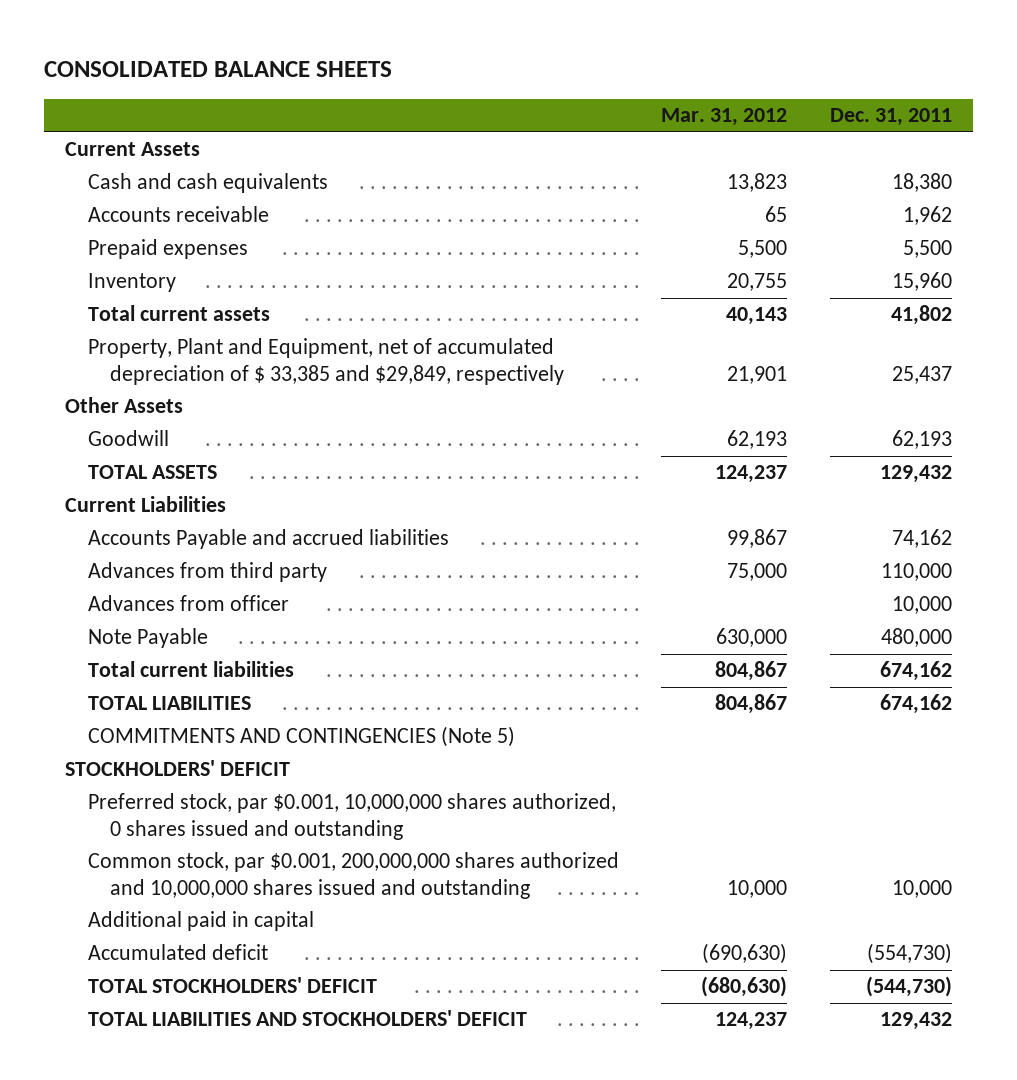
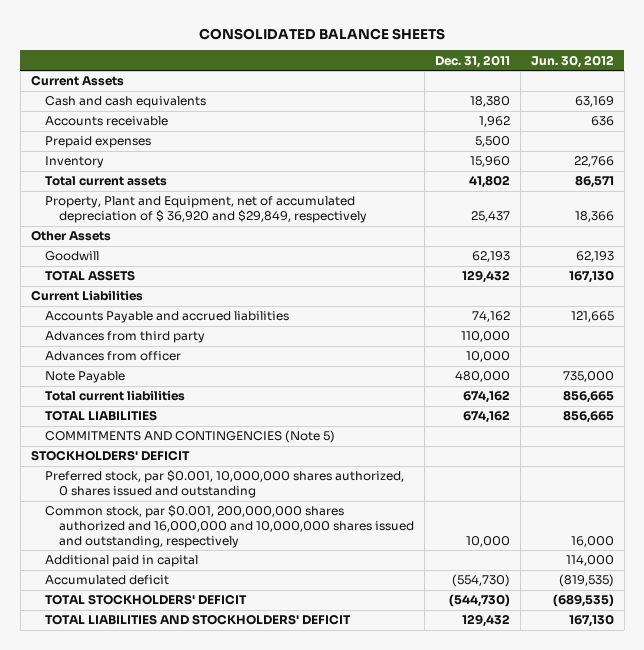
[661,108,788,127] Mar. 31, 2012 -> none
none -> [530,54,614,68] Jun. 30, 2012
[87,338,565,385] Property, Plant and Equipment, net of accumulated depreciation of $ 33,385 and $29,849, respectively -> [44,196,368,224] Property, Plant and Equipment, net of accumulated depreciation of $ 36,920 and $29,849, respectively
[87,852,619,899] Common stock, par $0.001, 200,000,000 shares authorized and 10,000,000 shares issued and outstanding -> [44,505,415,548] Common stock, par $0.001, 200,000,000 shares authorized and 16,000,000 and 10,000,000 shares issued and outstanding, respectively

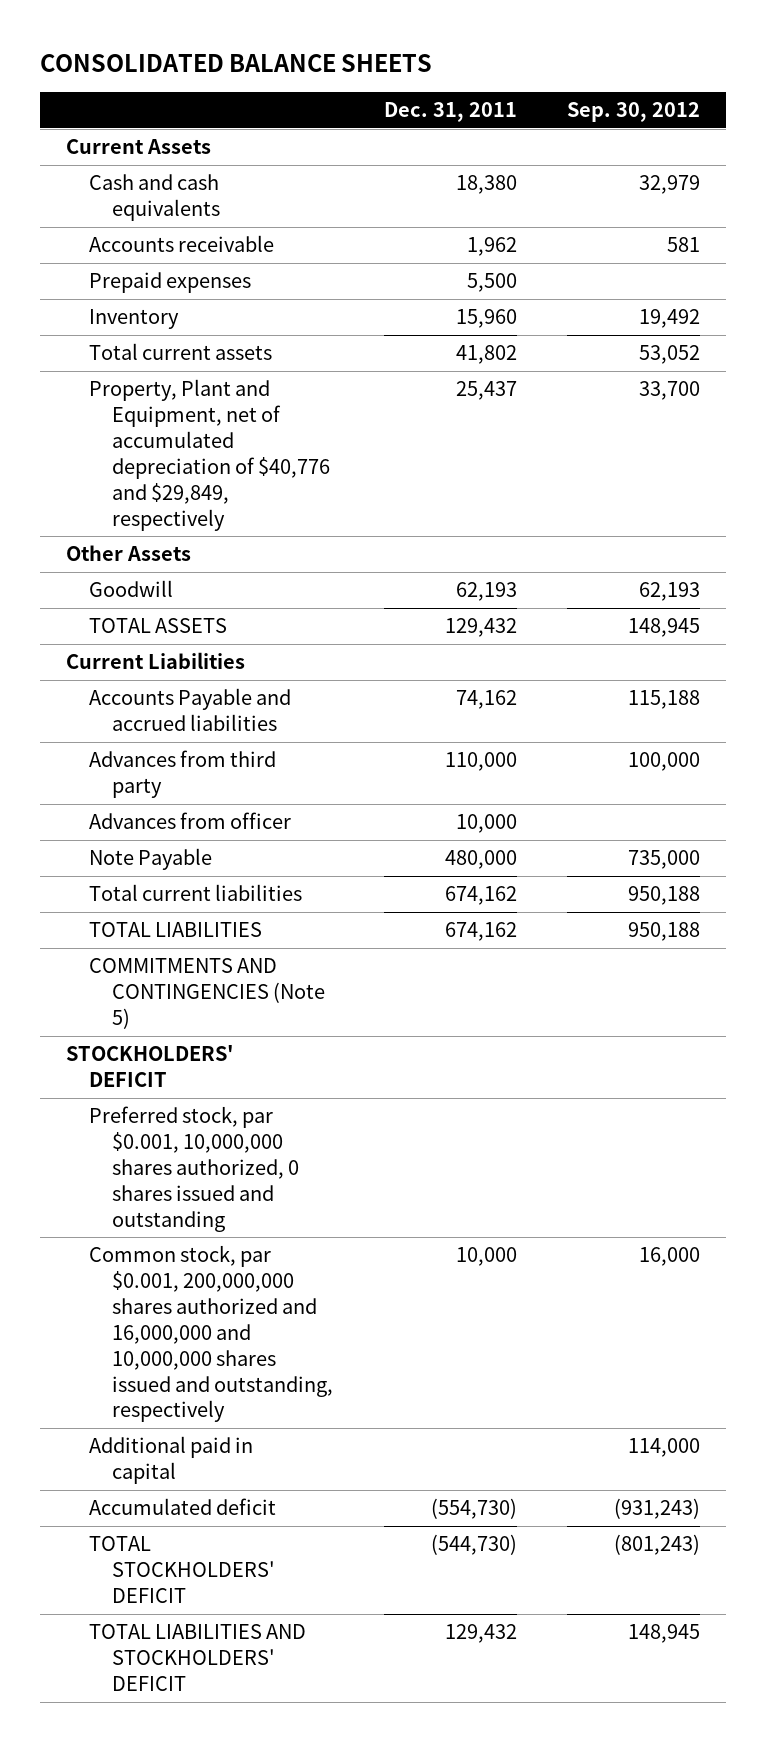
[530,54,614,68] Jun. 30, 2012 -> none
none -> [567,102,701,123] Sep. 30, 2012
[44,196,368,224] Property, Plant and Equipment, net of accumulated depreciation of $ 36,920 and $29,849, respectively -> [89,379,331,531] Property, Plant and Equipment, net of accumulated depreciation of $40,776 and $29,849, respectively

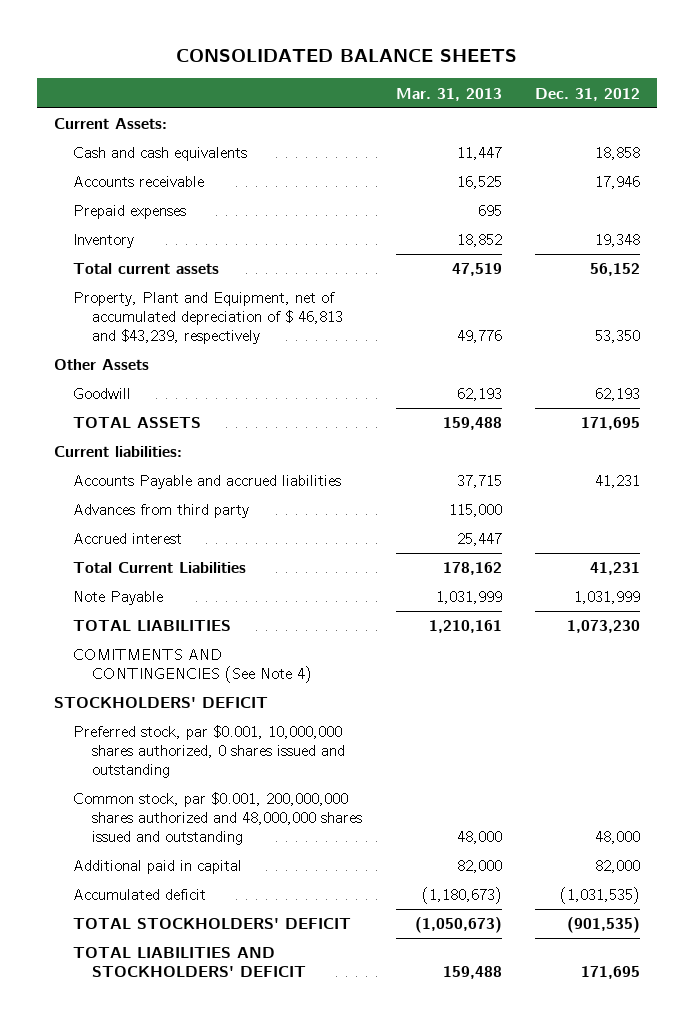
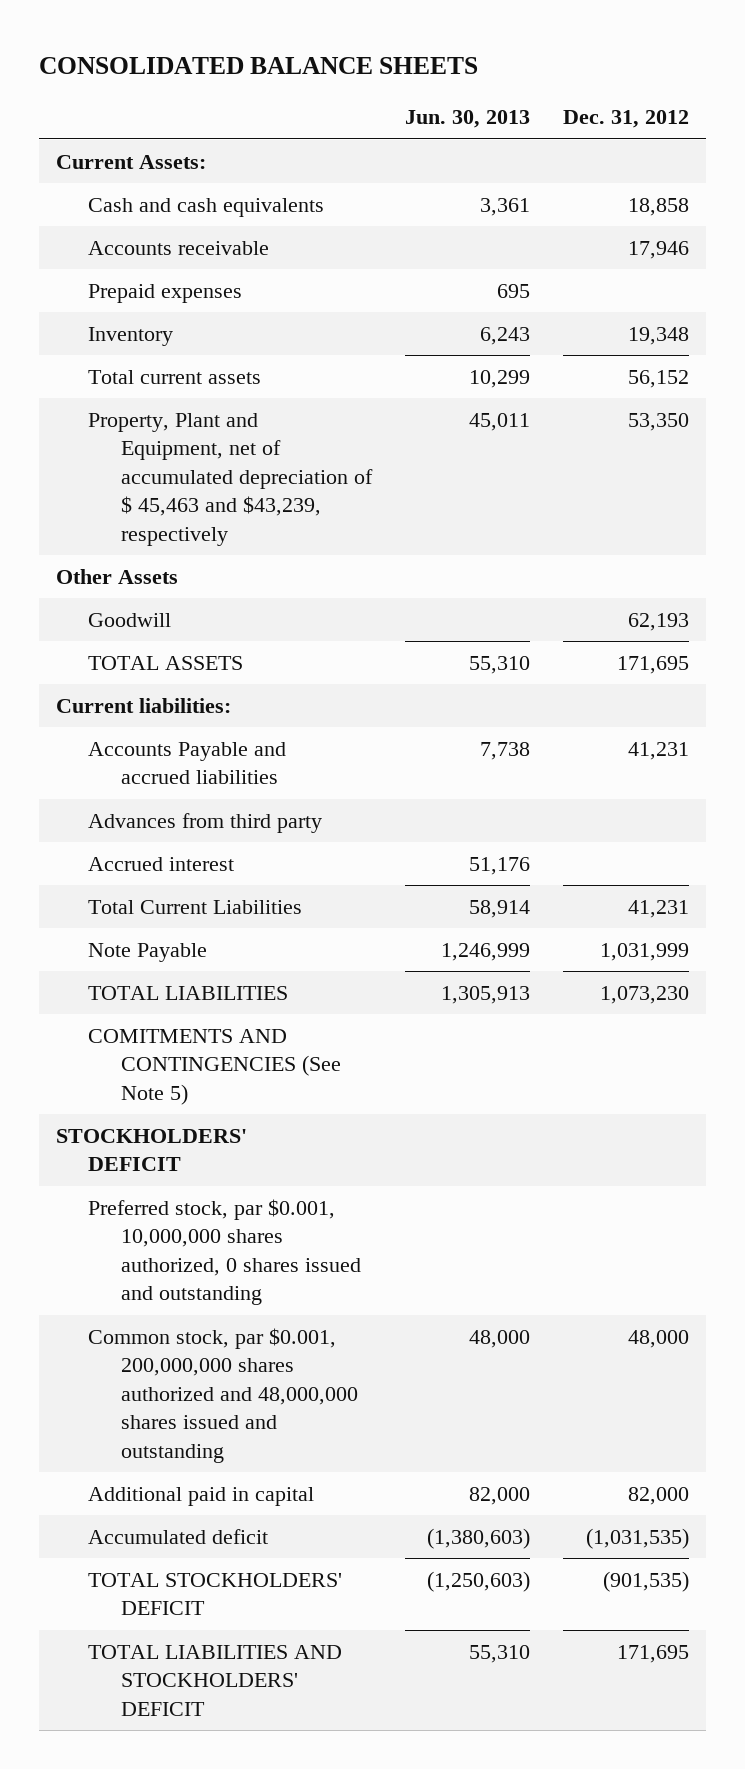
[395,87,502,101] Mar. 31, 2013 -> none
none -> [404,110,530,129] Jun. 30, 2013
[73,292,344,344] Property, Plant and Equipment, net of accumulated depreciation of $ 46,813 and $43,239, respectively -> [88,412,373,546] Property, Plant and Equipment, net of accumulated depreciation of $ 45,463 and $43,239, respectively
[73,649,313,683] COMITMENTS AND CONTINGENCIES (See Note 4) -> [88,1028,341,1105] COMITMENTS AND CONTINGENCIES (See Note 5)

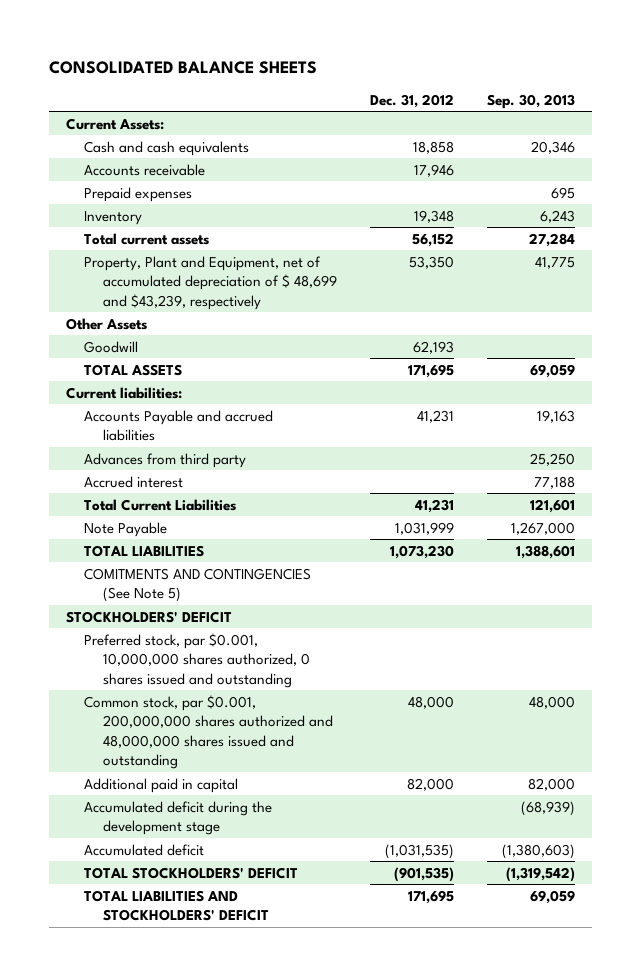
[404,110,530,129] Jun. 30, 2013 -> none
none -> [487,93,576,109] Sep. 30, 2013
[88,412,373,546] Property, Plant and Equipment, net of accumulated depreciation of $ 45,463 and $43,239, respectively -> [84,255,337,310] Property, Plant and Equipment, net of accumulated depreciation of $ 48,699 and $43,239, respectively
none -> [84,800,273,836] Accumulated deficit during the development stage

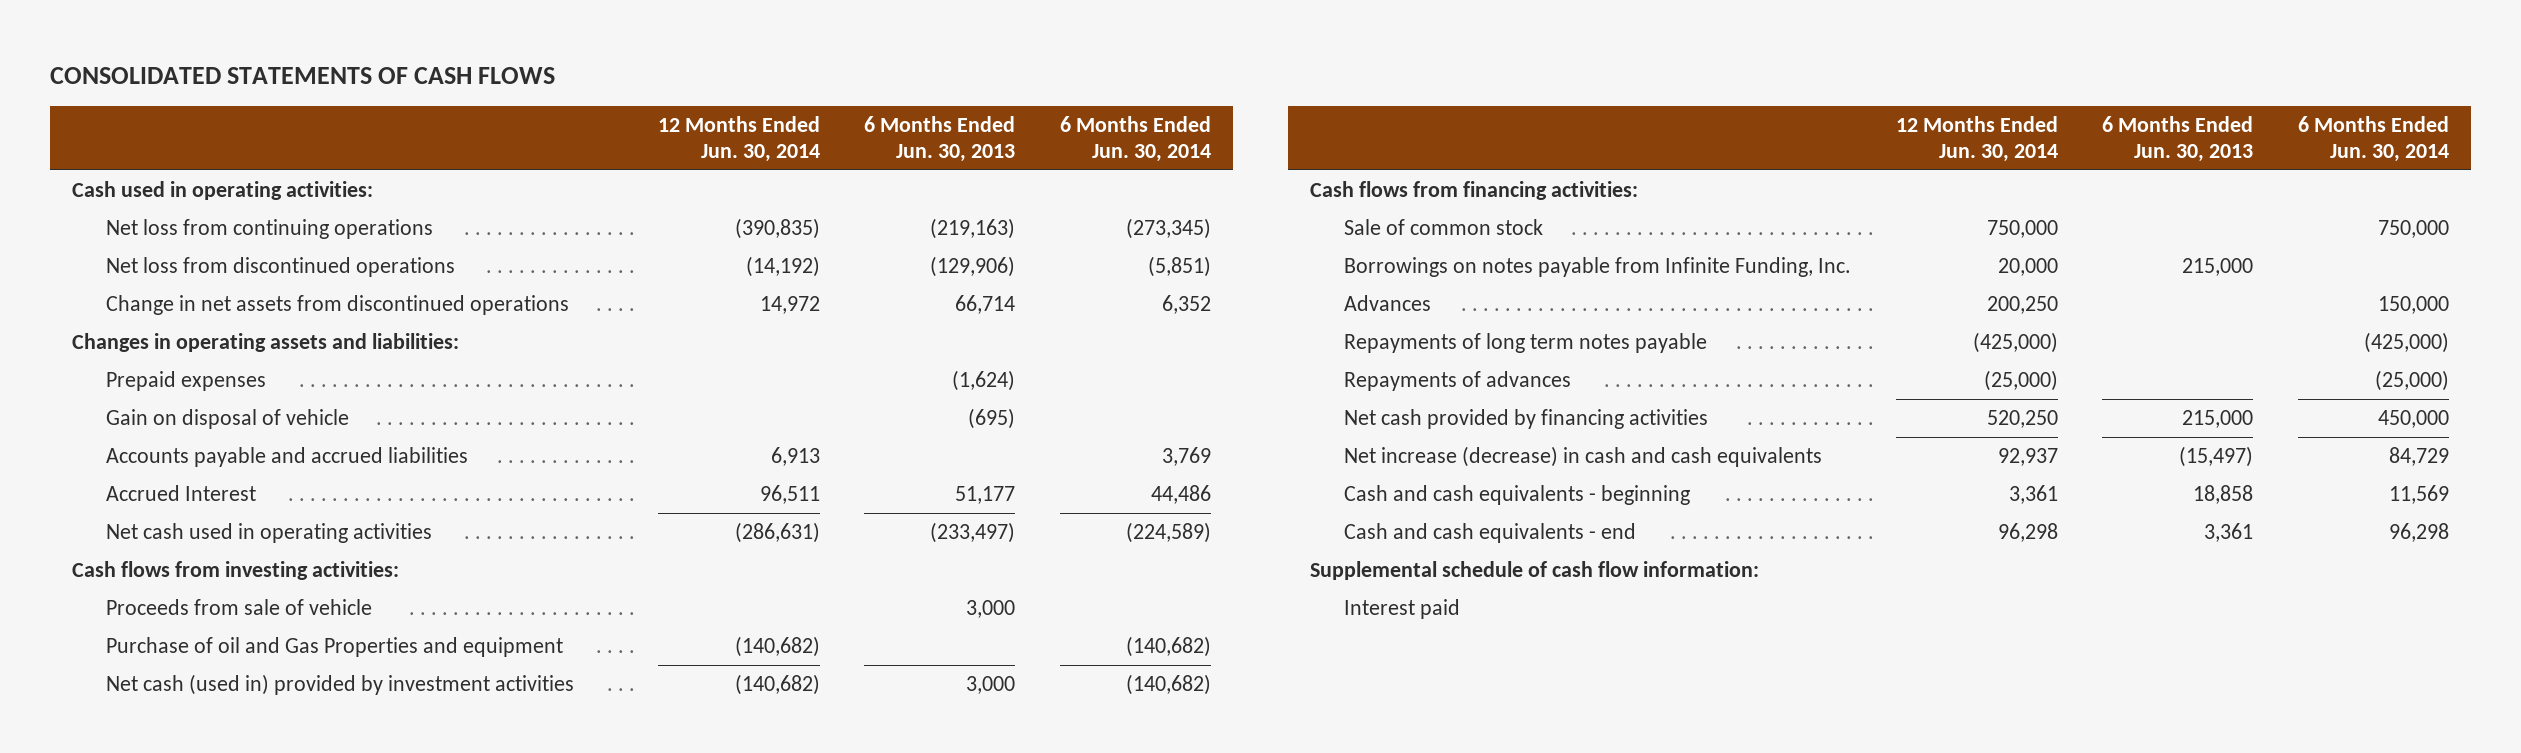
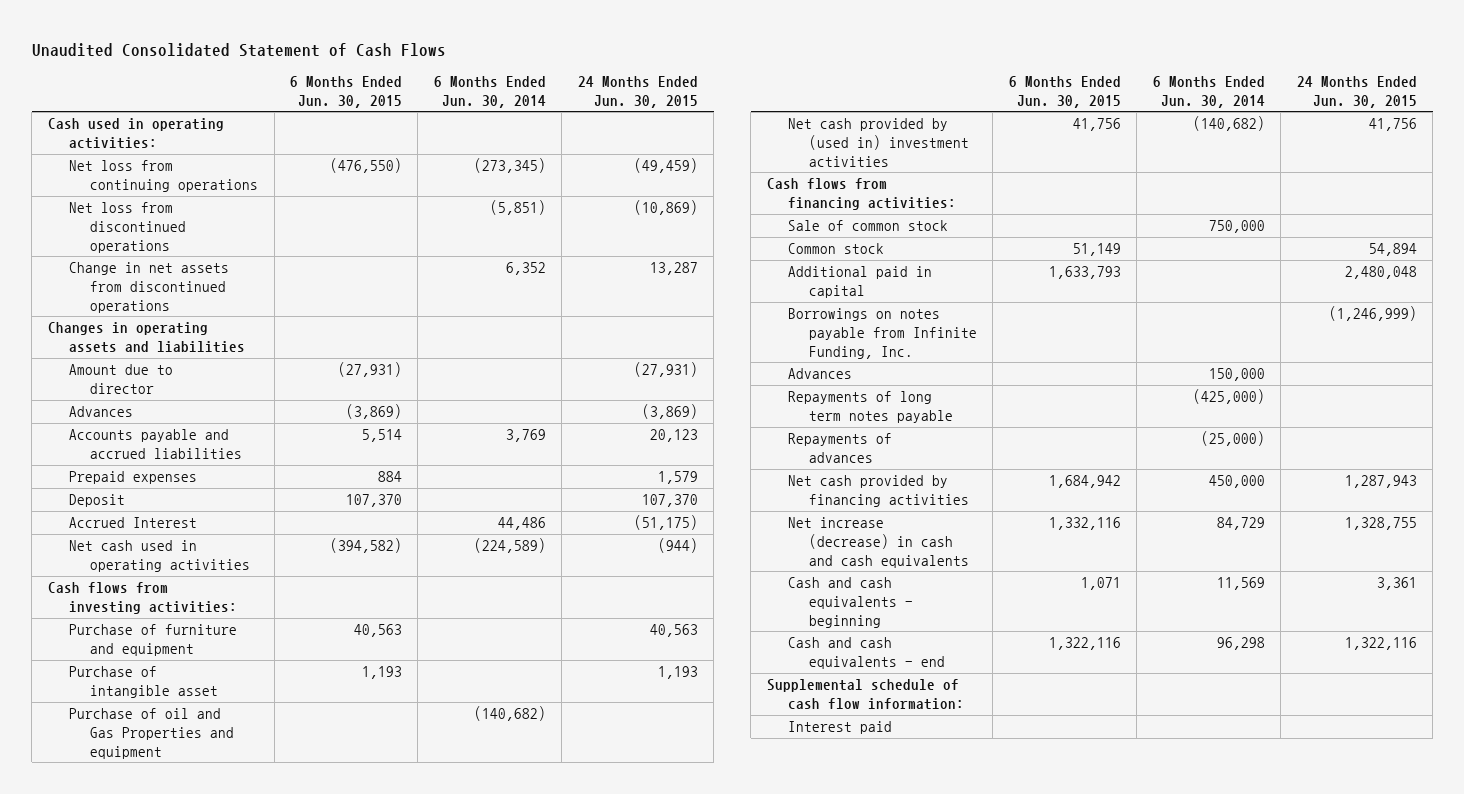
[49,66,555,84] CONSOLIDATED STATEMENTS OF CASH FLOWS -> [31,42,446,57] Unaudited Consolidated Statement of Cash Flows
[657,116,820,162] 12 Months Ended Jun. 30, 2014 -> none
[864,116,1016,162] 6 Months Ended Jun. 30, 2013 -> none
none -> [289,75,402,108] 6 Months Ended Jun. 30, 2015
none -> [577,75,698,108] 24 Months Ended Jun. 30, 2015
[106,409,350,430] Gain on disposal of vehicle -> none
[71,333,459,353] Changes in operating assets and liabilities: -> [47,322,245,353] Changes in operating assets and liabilities
none -> [68,364,173,394] Amount due to director
none -> [68,406,133,418] Advances
[106,371,267,392] Prepaid expenses -> [68,471,197,485] Prepaid expenses
none -> [68,494,125,508] Deposit
[106,599,373,616] Proceeds from sale of vehicle -> none
none -> [68,624,237,656] Purchase of furniture and equipment
none -> [68,666,219,698] Purchase of intangible asset
[106,674,575,696] Net cash (used in) provided by investment activities -> [787,118,969,167] Net cash provided by (used in) investment activities
none -> [787,243,884,255] Common stock
none -> [787,266,932,298] Additional paid in capital

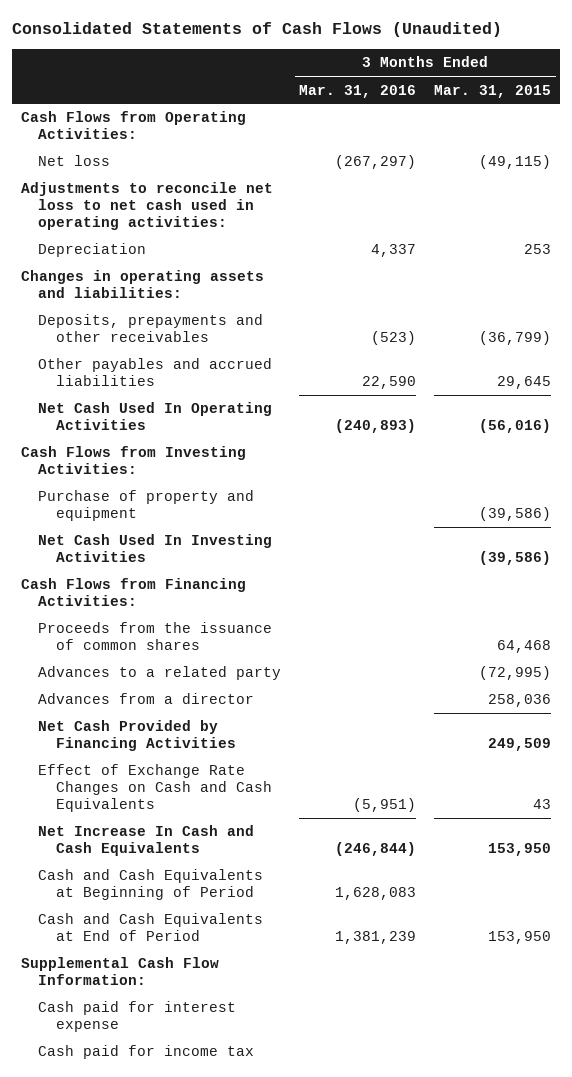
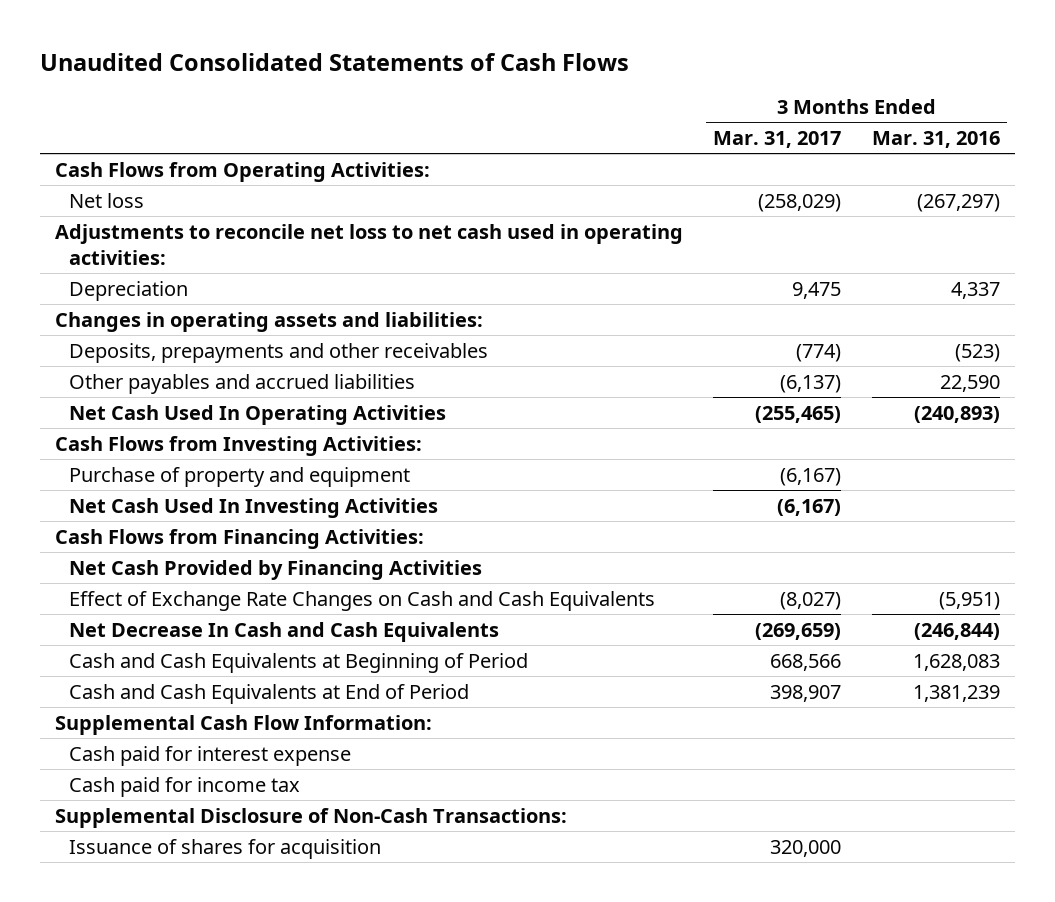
[12,22,503,38] Consolidated Statements of Cash Flows (Unaudited) -> [39,53,629,72] Unaudited Consolidated Statements of Cash Flows
[434,84,552,98] Mar. 31, 2015 -> none
none -> [713,131,842,149] Mar. 31, 2017
[38,622,273,651] Proceeds from the issuance of common shares -> none
[38,666,282,681] Advances to a related party -> none
[38,693,255,705] Advances from a director -> none
[38,825,255,857] Net Increase In Cash and Cash Equivalents -> [69,621,500,642] Net Decrease In Cash and Cash Equivalents
none -> [54,807,567,828] Supplemental Disclosure of Non-Cash Transactions:
none -> [69,838,382,859] Issuance of shares for acquisition

